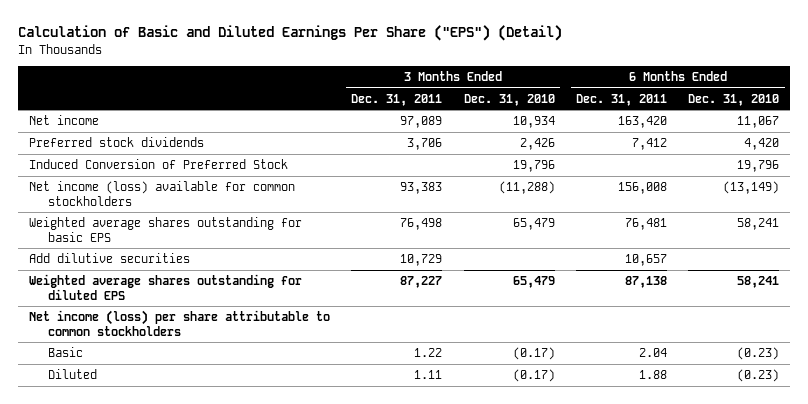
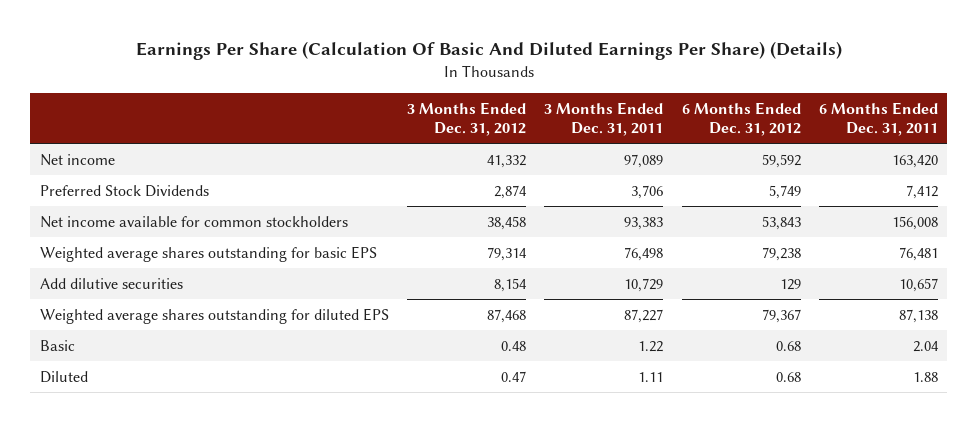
[18,25,563,42] Calculation of Basic and Diluted Earnings Per Share ("EPS") (Detail) -> [135,41,842,61] Earnings Per Share (Calculation Of Basic And Diluted Earnings Per Share) (Details)
[463,93,555,106] Dec. 31, 2010 -> none
[688,93,780,106] Dec. 31, 2010 -> none
none -> [406,102,526,136] 3 Months Ended Dec. 31, 2012
none -> [681,102,801,136] 6 Months Ended Dec. 31, 2012
[28,159,288,170] Induced Conversion of Preferred Stock -> none
[28,137,204,148] Preferred stock dividends -> [39,184,209,197] Preferred Stock Dividends
[28,181,295,206] Net income (loss) available for common stockholders -> [39,215,348,228] Net income available for common stockholders
[28,310,330,336] Net income (loss) per share attributable to common stockholders -> none

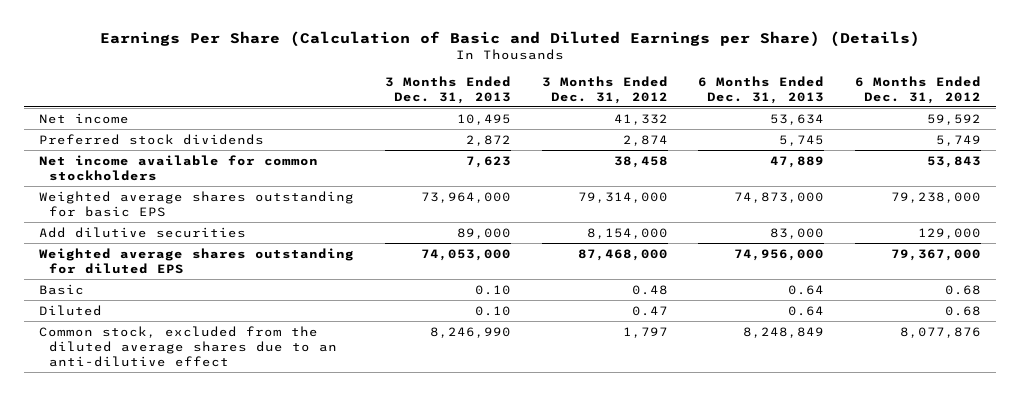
[135,41,842,61] Earnings Per Share (Calculation Of Basic And Diluted Earnings Per Share) (Details) -> [100,30,921,47] Earnings Per Share (Calculation of Basic and Diluted Earnings per Share) (Details)
[544,102,664,136] 3 Months Ended Dec. 31, 2011 -> none
[818,102,938,136] 6 Months Ended Dec. 31, 2011 -> none
none -> [384,75,511,104] 3 Months Ended Dec. 31, 2013
none -> [698,75,825,104] 6 Months Ended Dec. 31, 2013
[39,184,209,197] Preferred Stock Dividends -> [39,133,265,145] Preferred stock dividends
[486,246,527,261] 79,314 -> [577,191,668,203] 79,314,000
[761,246,801,261] 79,238 -> [890,191,981,203] 79,238,000
[493,277,527,292] 8,154 -> [586,227,668,239] 8,154,000
[779,278,801,290] 129 -> [917,227,981,239] 129,000
[486,308,526,323] 87,468 -> [577,248,668,261] 87,468,000
[761,308,801,323] 79,367 -> [890,248,981,261] 79,367,000
none -> [39,325,338,367] Common stock, excluded from the diluted average shares due to an anti-dilutive effect

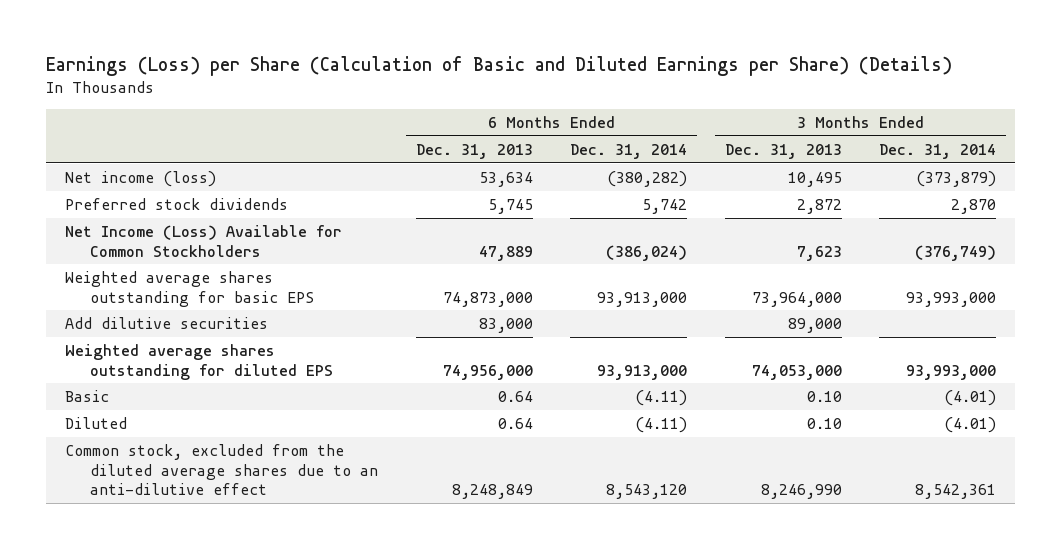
[100,30,921,47] Earnings Per Share (Calculation of Basic and Diluted Earnings per Share) (Details) -> [46,56,953,77] Earnings (Loss) per Share (Calculation of Basic and Diluted Earnings per Share) (Details)
[541,75,668,104] 3 Months Ended Dec. 31, 2012 -> none
[854,75,981,104] 6 Months Ended Dec. 31, 2012 -> none
none -> [570,143,688,159] Dec. 31, 2014
none -> [879,143,997,159] Dec. 31, 2014
[39,112,130,124] Net income -> [64,170,216,187] Net income (loss)
[39,154,319,181] Net income available for common stockholders -> [64,224,342,257] Net Income (Loss) Available for Common Stockholders

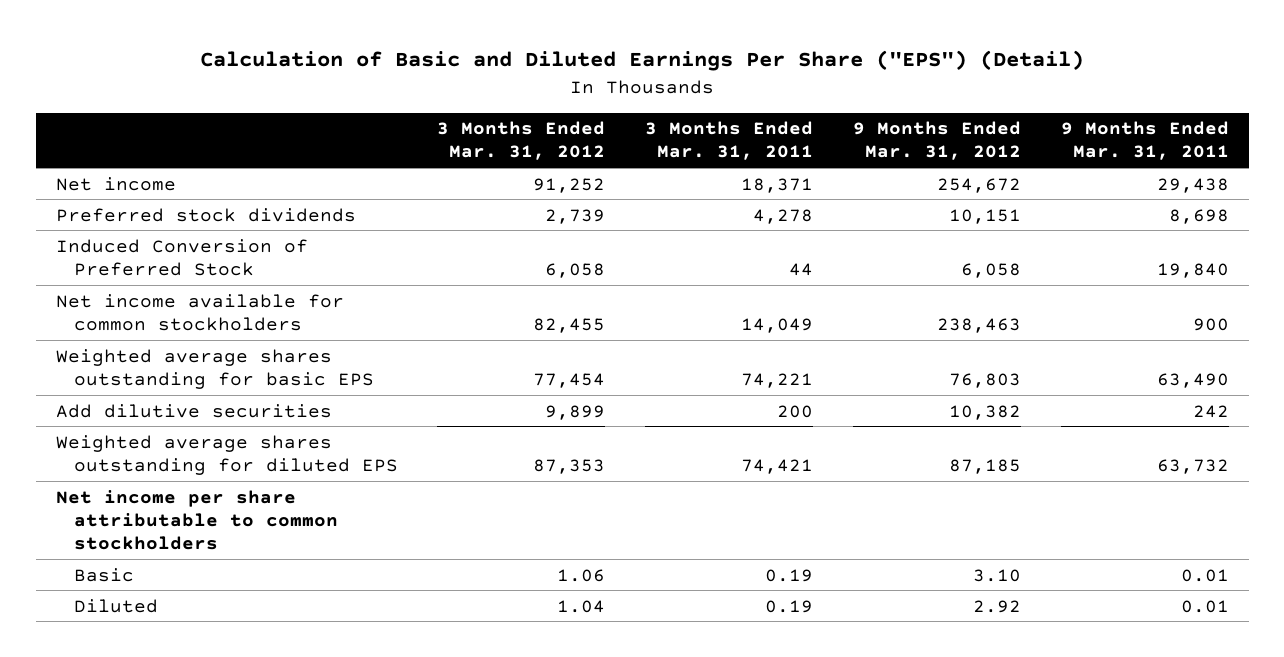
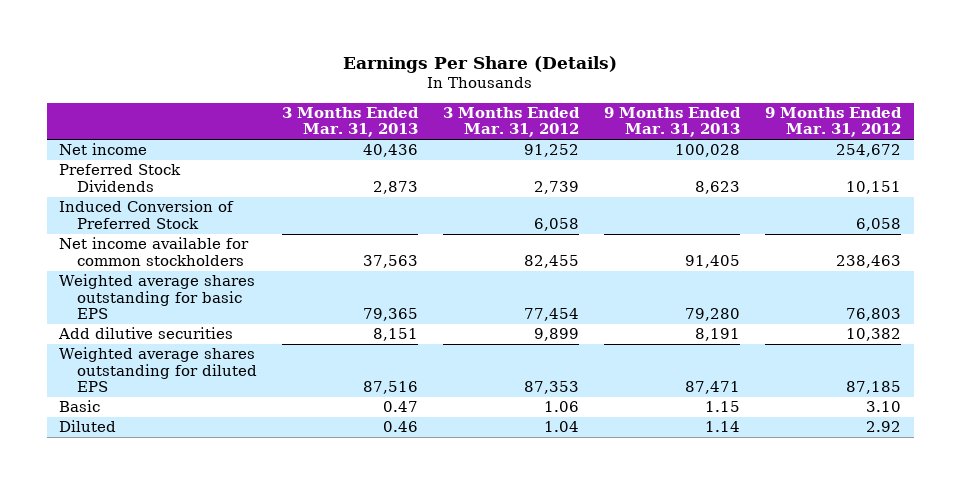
[200,50,1085,72] Calculation of Basic and Diluted Earnings Per Share ("EPS") (Detail) -> [343,56,618,74] Earnings Per Share (Details)
[645,121,814,161] 3 Months Ended Mar. 31, 2011 -> none
[1060,121,1229,161] 9 Months Ended Mar. 31, 2011 -> none
none -> [281,106,419,138] 3 Months Ended Mar. 31, 2013
none -> [604,106,742,138] 9 Months Ended Mar. 31, 2013
[55,207,356,222] Preferred stock dividends -> [59,164,182,192] Preferred Stock Dividends
[55,489,338,550] Net income per share attributable to common stockholders -> none

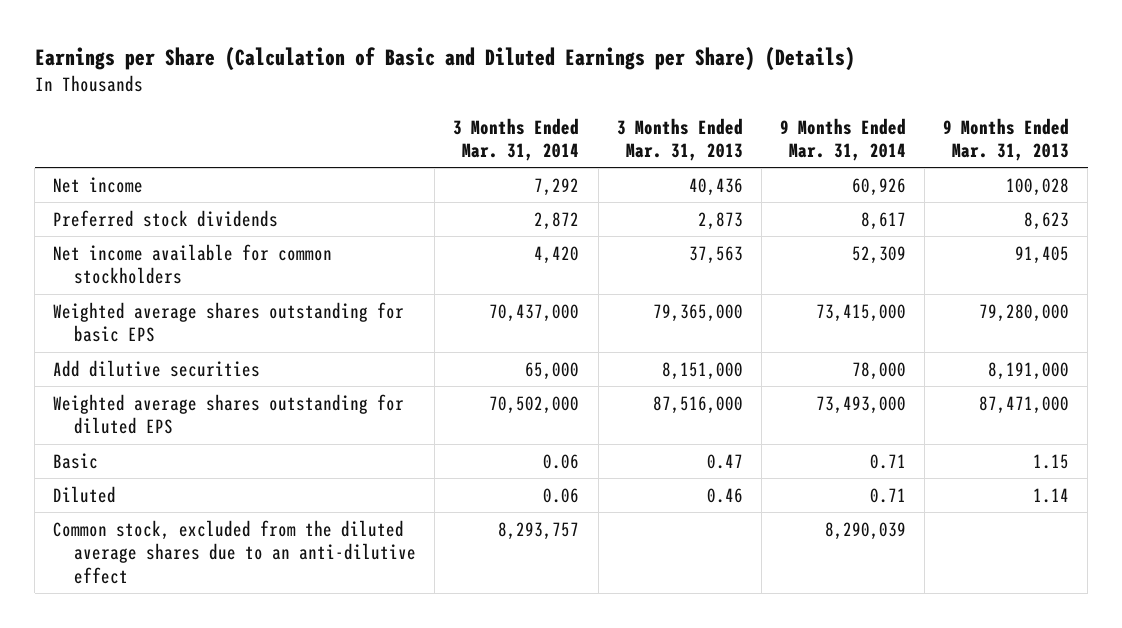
[343,56,618,74] Earnings Per Share (Details) -> [34,46,855,71] Earnings per Share (Calculation of Basic and Diluted Earnings per Share) (Details)
[442,106,580,138] 3 Months Ended Mar. 31, 2012 -> none
[765,106,903,138] 9 Months Ended Mar. 31, 2012 -> none
none -> [453,117,580,162] 3 Months Ended Mar. 31, 2014
none -> [779,117,906,162] 9 Months Ended Mar. 31, 2014
[59,200,235,229] Induced Conversion of Preferred Stock -> none
[59,164,182,192] Preferred Stock Dividends -> [53,209,279,227] Preferred stock dividends
[362,308,418,322] 79,365 -> [652,303,743,322] 79,365,000
[685,308,741,322] 79,280 -> [978,303,1069,322] 79,280,000
[372,328,418,342] 8,151 -> [661,361,743,380] 8,151,000
[695,328,741,342] 8,191 -> [987,361,1069,380] 8,191,000
[362,381,418,395] 87,516 -> [652,395,743,414] 87,516,000
[685,381,741,395] 87,471 -> [978,395,1069,414] 87,471,000
none -> [53,519,417,585] Common stock, excluded from the diluted average shares due to an anti-dilutive effect

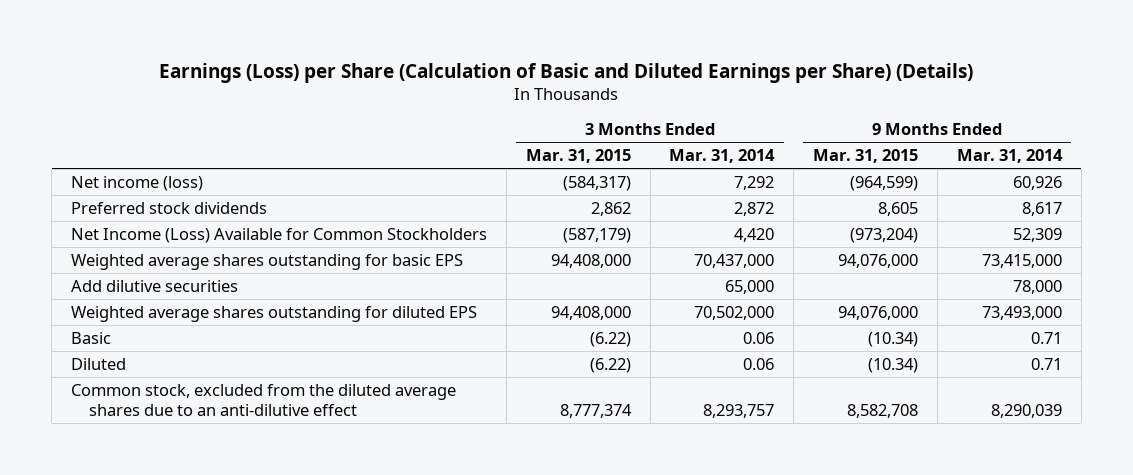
[34,46,855,71] Earnings per Share (Calculation of Basic and Diluted Earnings per Share) (Details) -> [159,62,974,83] Earnings (Loss) per Share (Calculation of Basic and Diluted Earnings per Share) (Details)
[616,117,743,162] 3 Months Ended Mar. 31, 2013 -> none
[942,117,1069,162] 9 Months Ended Mar. 31, 2013 -> none
none -> [525,149,631,164] Mar. 31, 2015
none -> [813,149,919,164] Mar. 31, 2015
[53,176,144,193] Net income -> [71,175,204,191] Net income (loss)
[53,243,333,285] Net income available for common stockholders -> [71,227,488,243] Net Income (Loss) Available for Common Stockholders

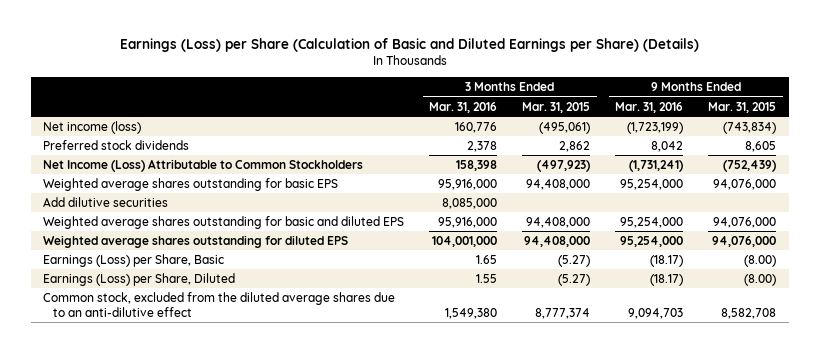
[669,149,776,164] Mar. 31, 2014 -> none
[956,149,1063,164] Mar. 31, 2014 -> none
none -> [429,101,498,113] Mar. 31, 2016
none -> [615,101,684,113] Mar. 31, 2016
[562,175,631,191] (584,317) -> [539,121,591,134] (495,061)
[850,175,919,191] (964,599) -> [723,121,777,134] (743,834)
[71,227,488,243] Net Income (Loss) Available for Common Stockholders -> [43,158,364,172] Net Income (Loss) Attributable to Common Stockholders
[562,227,631,243] (587,179) -> [537,159,591,172] (497,923)
[850,227,919,243] (973,204) -> [723,159,777,172] (752,439)
none -> [43,215,405,229] Weighted average shares outstanding for basic and diluted EPS
[71,331,112,344] Basic -> [43,253,225,267] Earnings (Loss) per Share, Basic
[589,331,631,347] (6.22) -> [558,254,591,267] (5.27)
[868,331,919,347] (10.34) -> [744,254,777,267] (8.00)
[71,357,127,370] Diluted -> [43,272,236,286] Earnings (Loss) per Share, Diluted
[589,357,631,373] (6.22) -> [558,273,591,286] (5.27)
[868,357,919,373] (10.34) -> [744,273,777,286] (8.00)

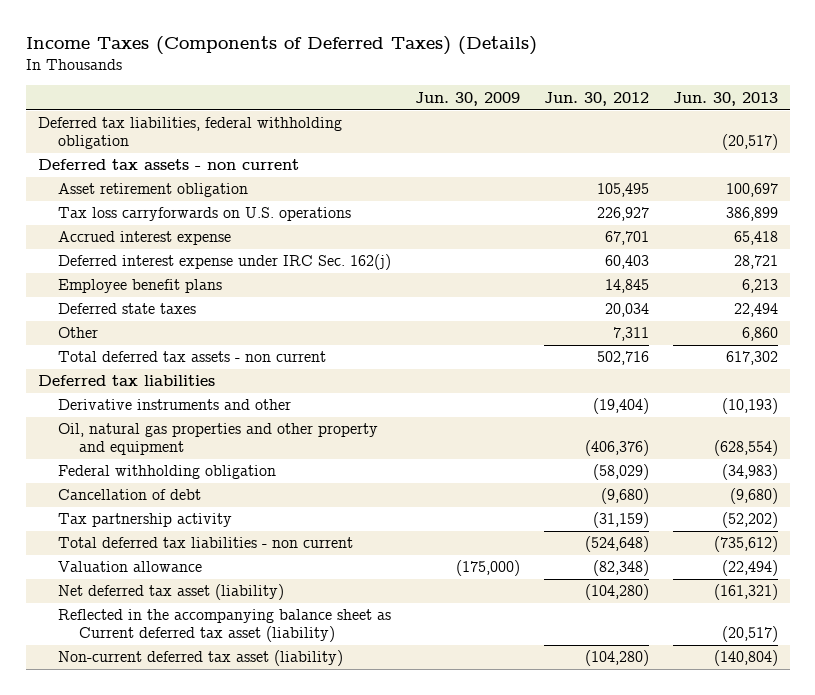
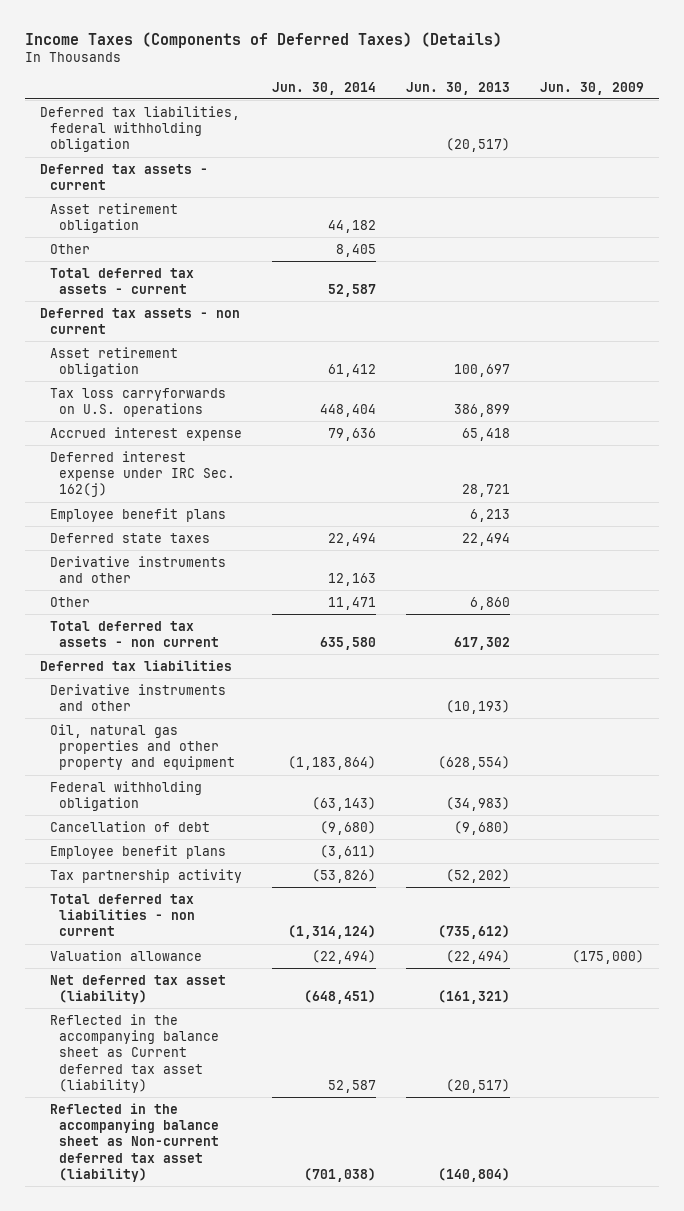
[543,91,649,106] Jun. 30, 2012 -> none
none -> [271,81,376,95] Jun. 30, 2014
none -> [40,163,209,191] Deferred tax assets - current
none -> [49,202,178,234] Asset retirement obligation
none -> [49,243,90,254] Other
none -> [49,267,194,295] Total deferred tax assets - current
none -> [49,555,226,584] Derivative instruments and other
none -> [49,844,226,859] Employee benefit plans
[58,650,344,667] Non-current deferred tax asset (liability) -> [49,1102,219,1183] Reflected in the accompanying balance sheet as Non-current deferred tax asset (liability)

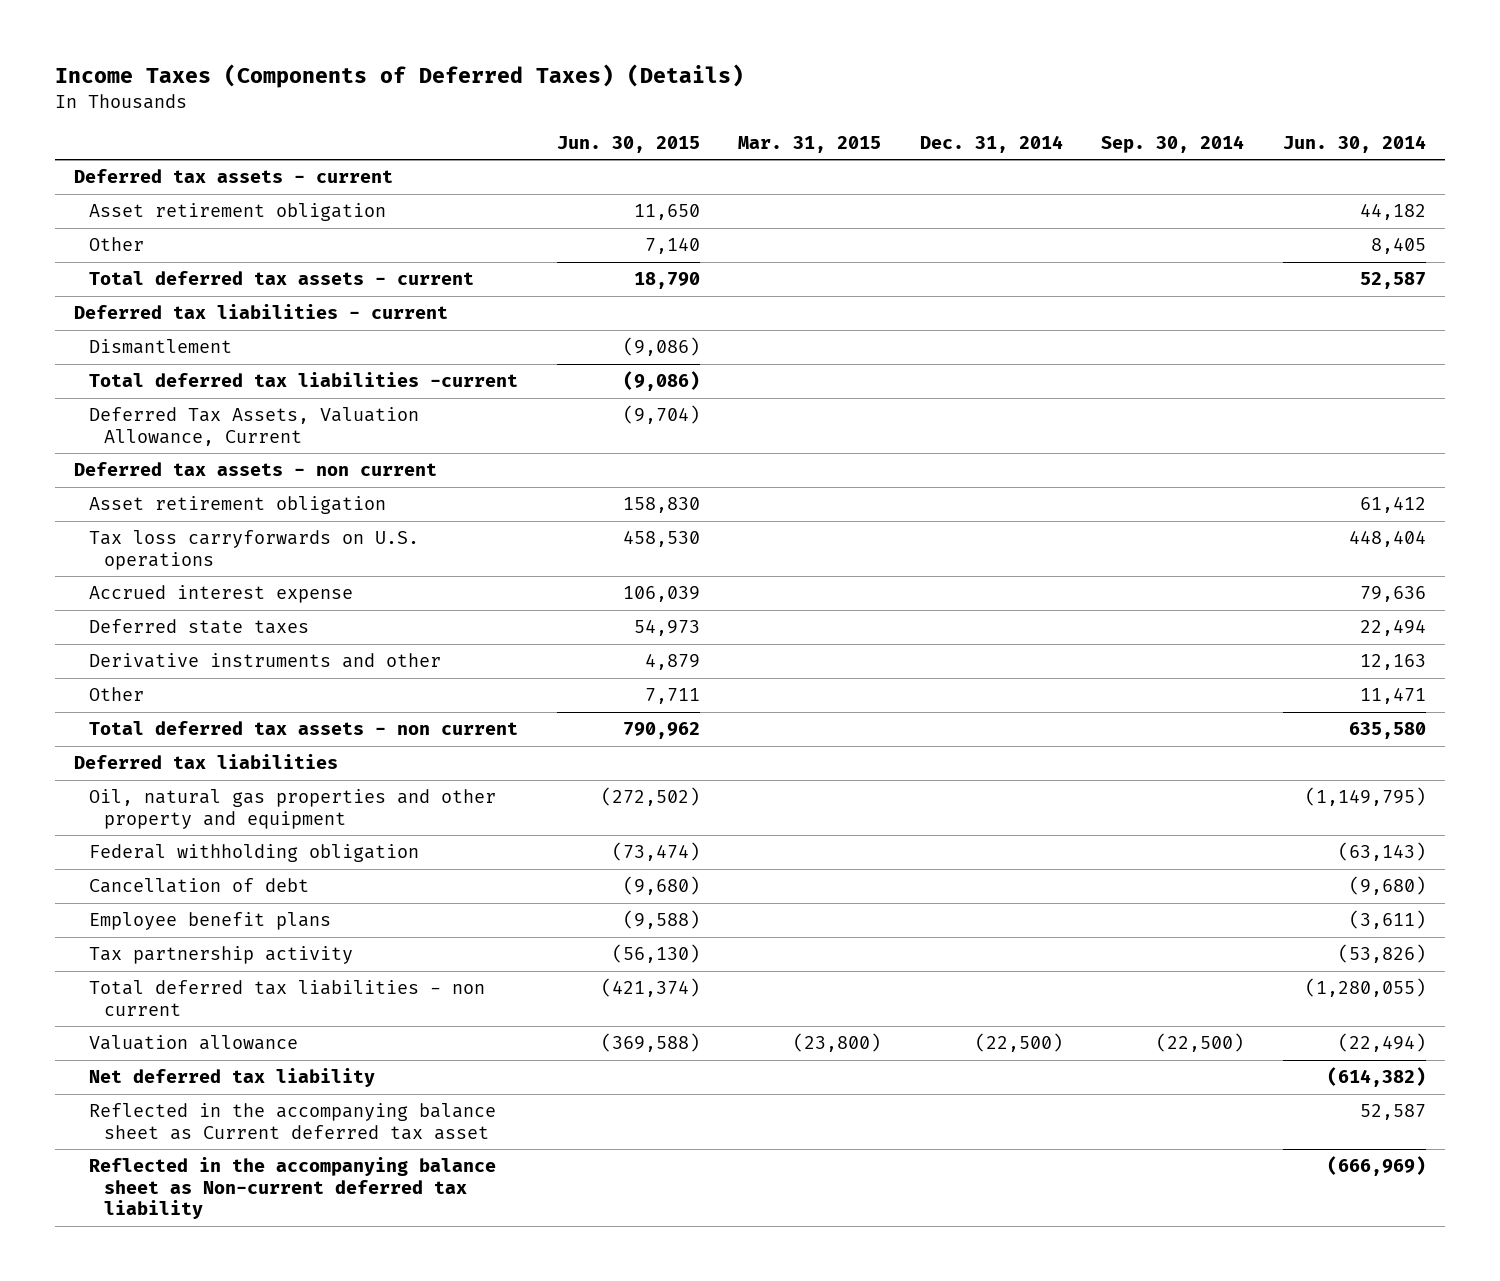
[405,81,510,95] Jun. 30, 2013 -> none
[539,81,644,95] Jun. 30, 2009 -> none
none -> [556,135,700,153] Jun. 30, 2015
none -> [738,135,882,153] Mar. 31, 2015
none -> [919,134,1063,153] Dec. 31, 2014
none -> [1101,134,1245,153] Sep. 30, 2014
[40,105,241,153] Deferred tax liabilities, federal withholding obligation -> none
none -> [74,304,449,320] Deferred tax liabilities - current
none -> [89,339,233,355] Dismantlement
none -> [89,372,519,388] Total deferred tax liabilities -current
none -> [89,407,420,446] Deferred Tax Assets, Valuation Allowance, Current
[49,450,235,498] Deferred interest expense under IRC Sec. 162(j) -> none
[49,507,226,522] Employee benefit plans -> none
[49,683,226,712] Derivative instruments and other -> none
[287,756,376,771] (1,183,864) -> [1304,787,1426,807] (1,149,795)
[287,925,376,940] (1,314,124) -> [1304,978,1426,998] (1,280,055)
[49,974,226,1005] Net deferred tax asset (liability) -> [89,1068,376,1088] Net deferred tax liability
[303,990,376,1005] (648,451) -> [1326,1067,1426,1088] (614,382)
[49,1013,219,1094] Reflected in the accompanying balance sheet as Current deferred tax asset (liability) -> [89,1103,497,1140] Reflected in the accompanying balance sheet as Current deferred tax asset
[49,1102,219,1183] Reflected in the accompanying balance sheet as Non-current deferred tax asset (liability) -> [89,1157,497,1220] Reflected in the accompanying balance sheet as Non-current deferred tax liability
[303,1168,376,1183] (701,038) -> [1326,1156,1426,1177] (666,969)

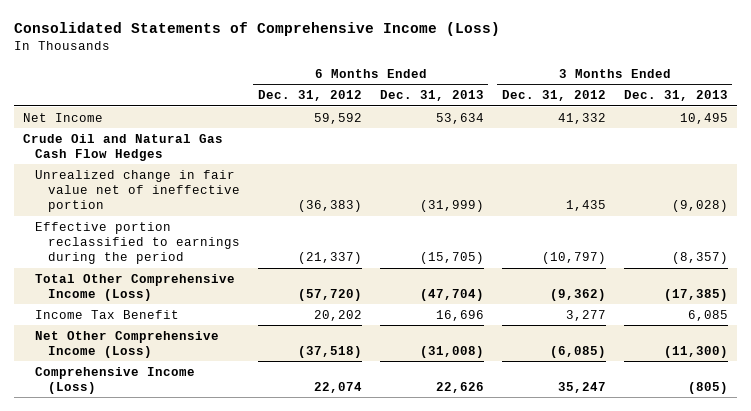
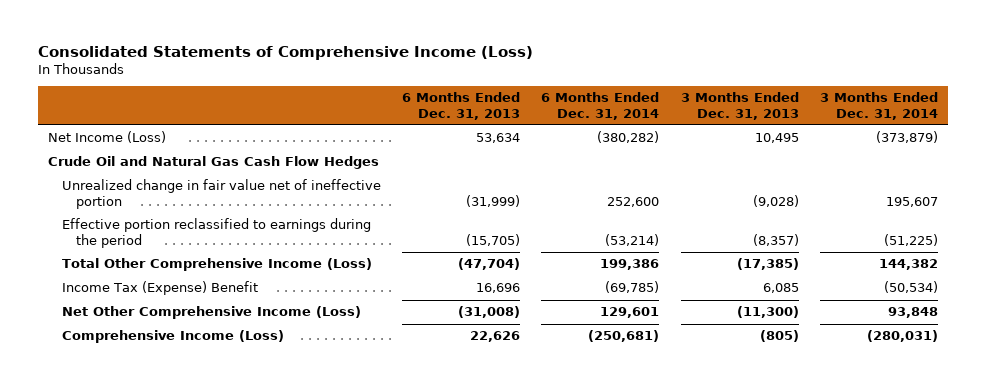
[257,90,362,102] Dec. 31, 2012 -> none
[501,90,606,102] Dec. 31, 2012 -> none
none -> [541,92,660,120] 6 Months Ended Dec. 31, 2014
none -> [819,92,938,120] 3 Months Ended Dec. 31, 2014
[22,112,103,122] Net Income -> [48,131,167,144] Net Income (Loss)
[35,309,180,319] Income Tax Benefit -> [62,281,259,296] Income Tax (Expense) Benefit

